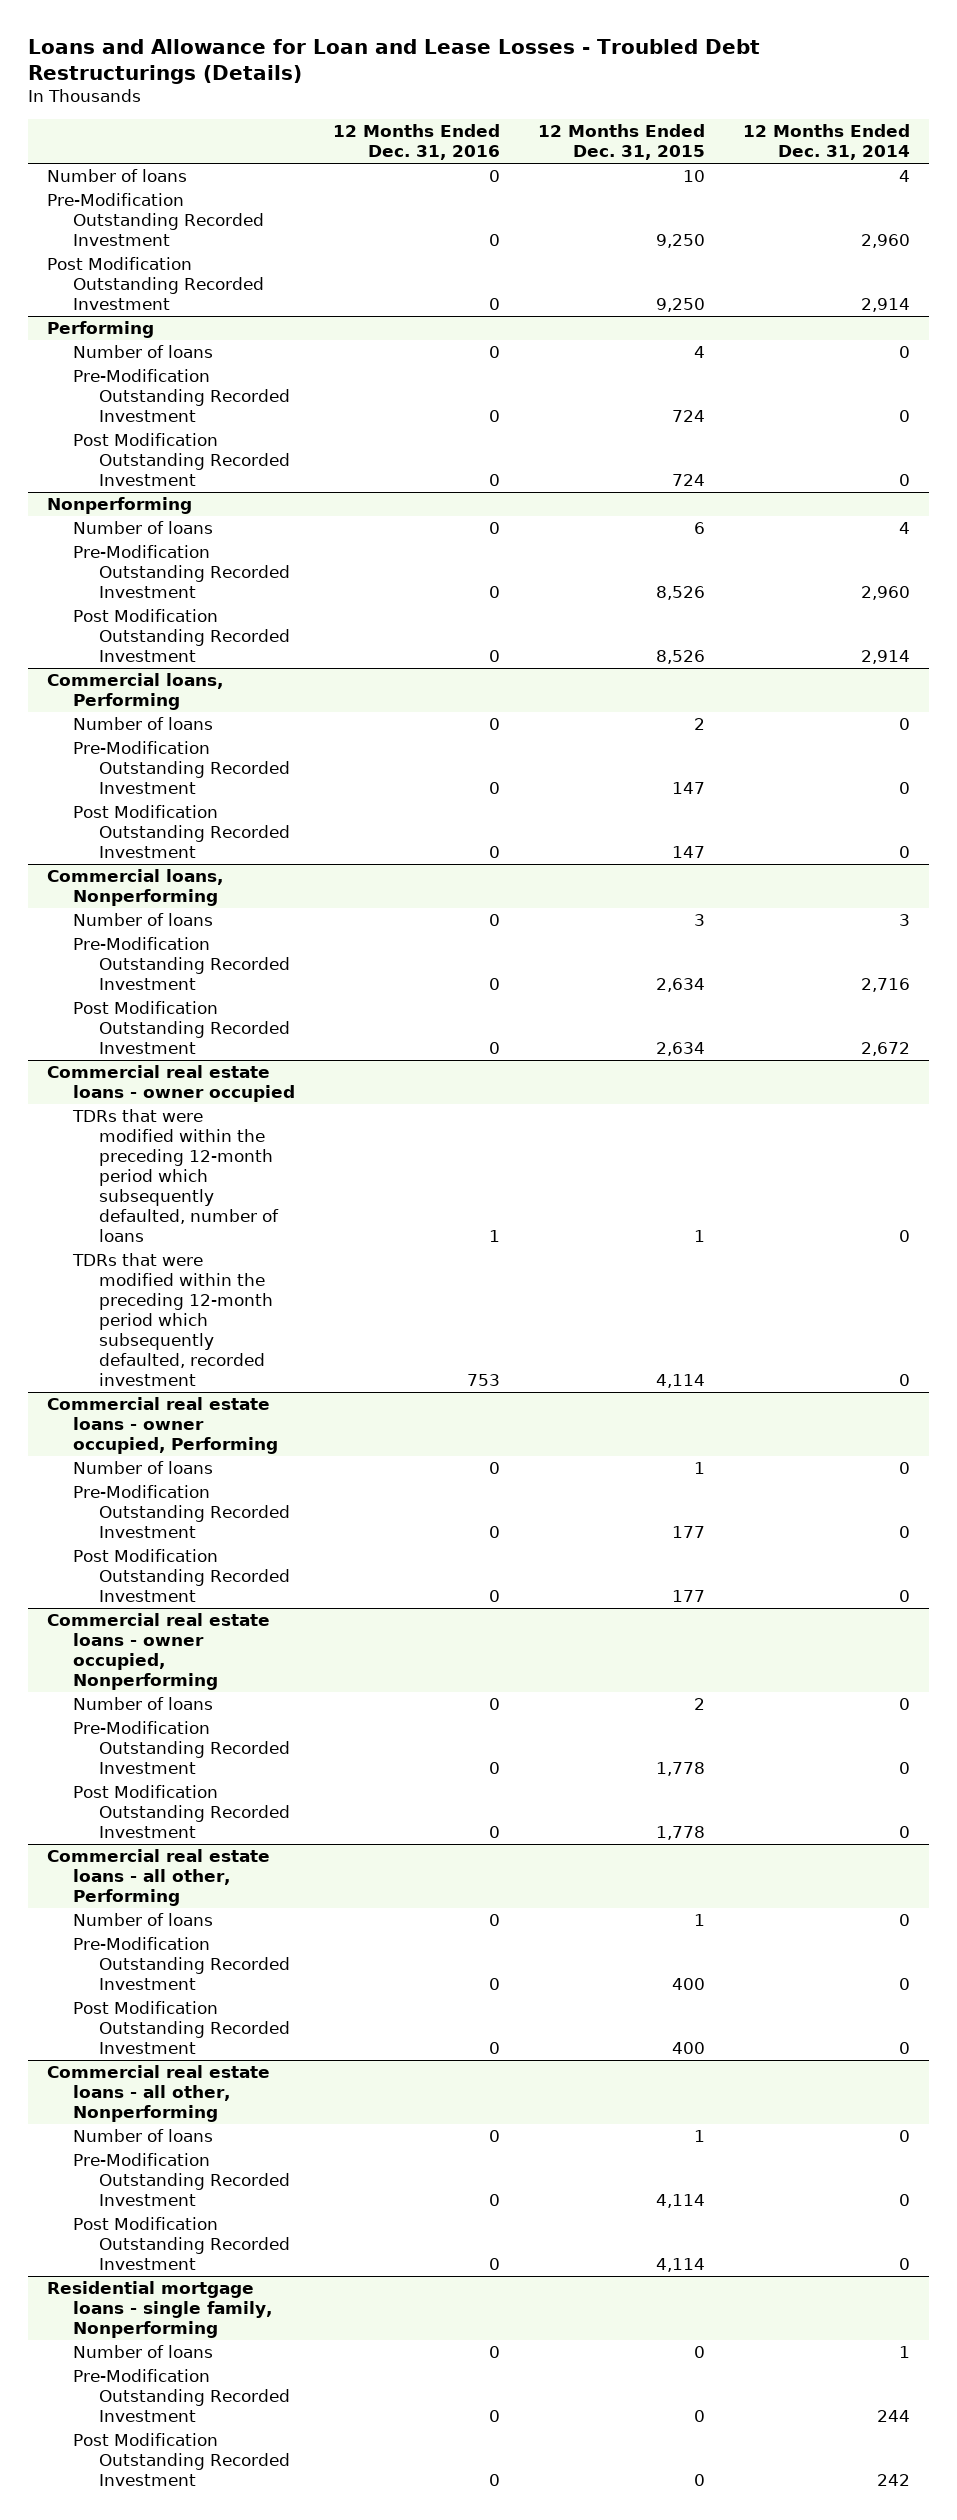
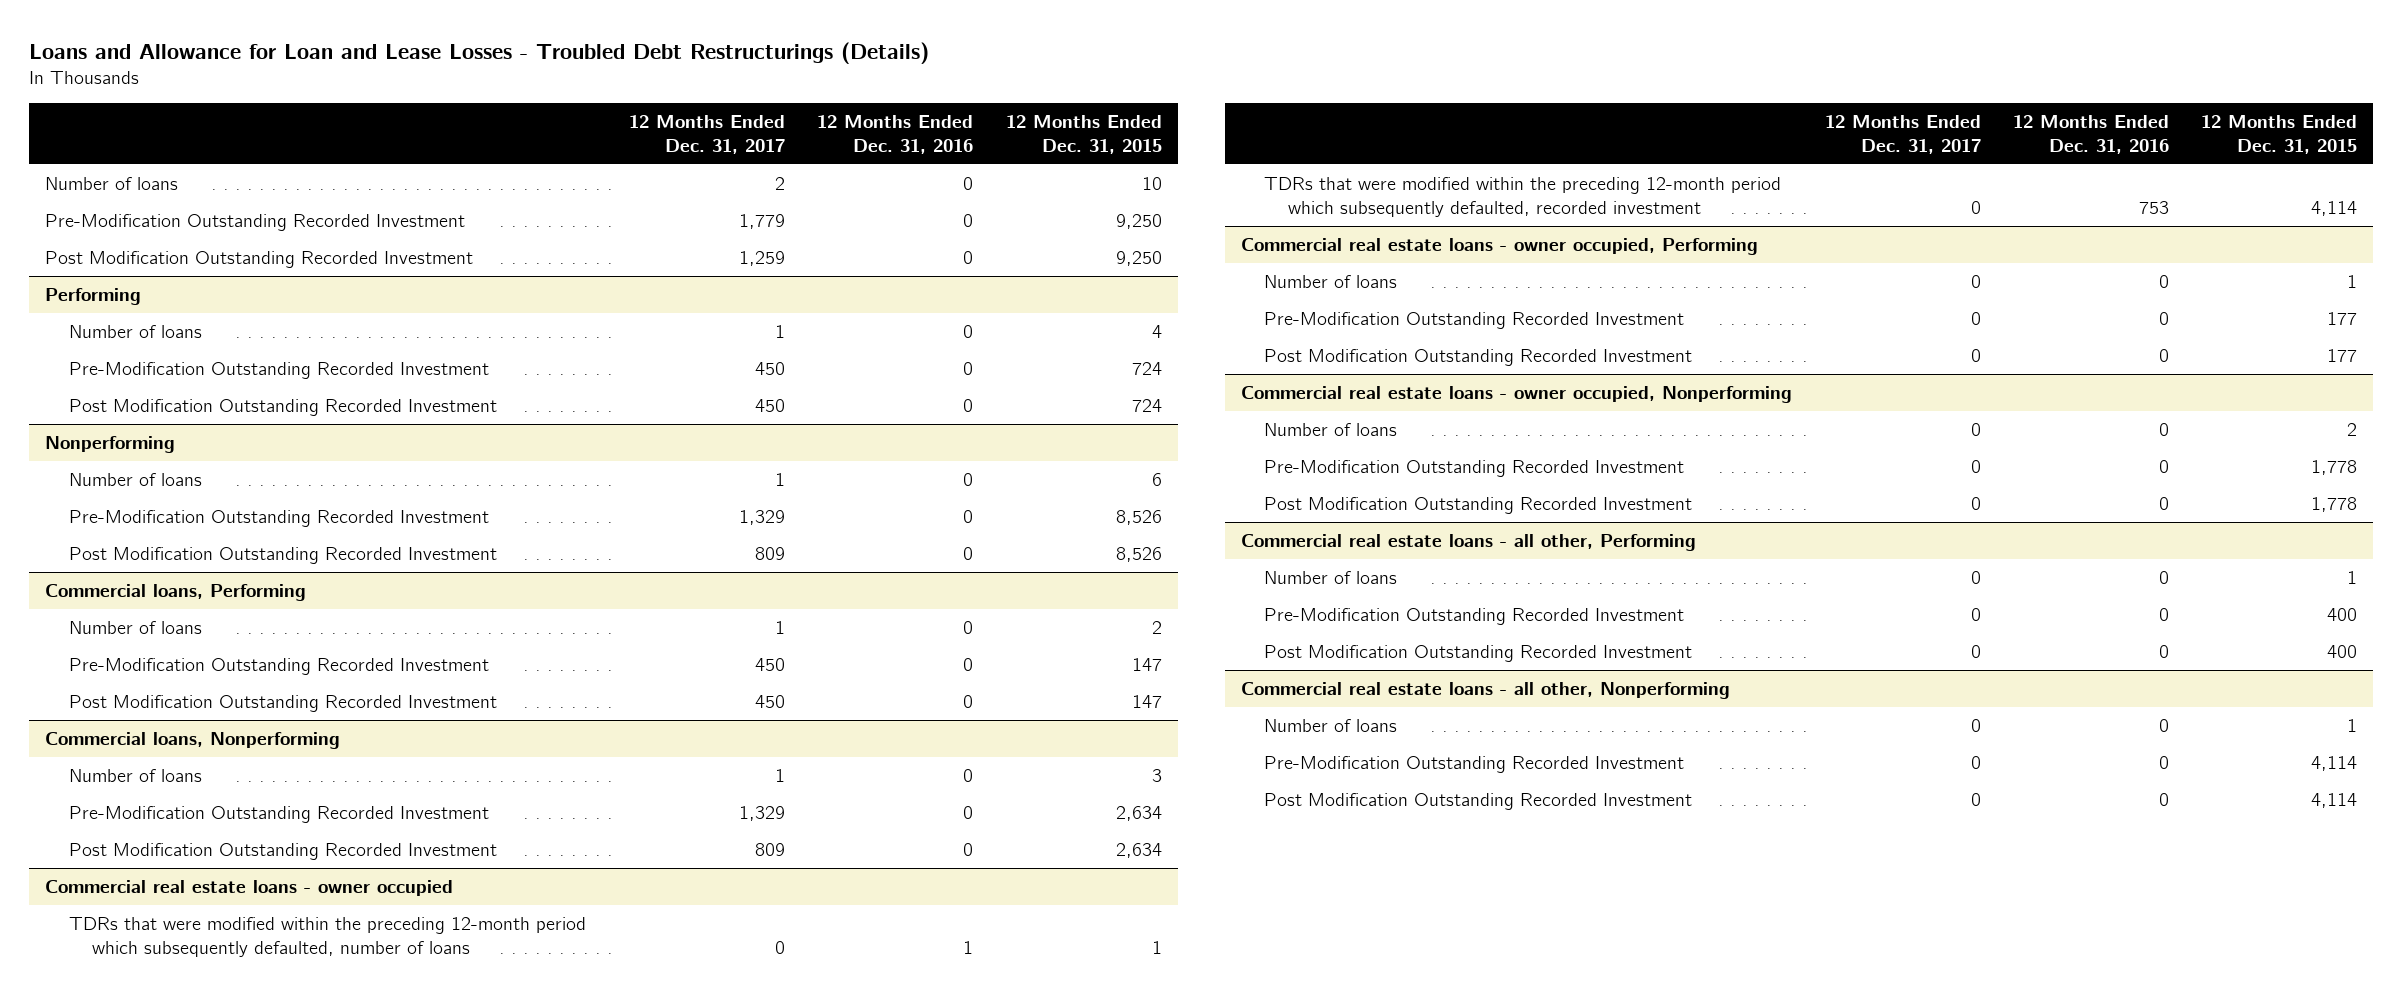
[743,124,911,161] 12 Months Ended Dec. 31, 2014 -> none
none -> [628,115,785,154] 12 Months Ended Dec. 31, 2017
[46,2281,272,2339] Residential mortgage loans - single family, Nonperforming -> none
[72,2345,213,2359] Number of loans -> none
[72,2369,290,2423] Pre-Modification Outstanding Recorded Investment -> none
[72,2433,290,2487] Post Modification Outstanding Recorded Investment -> none

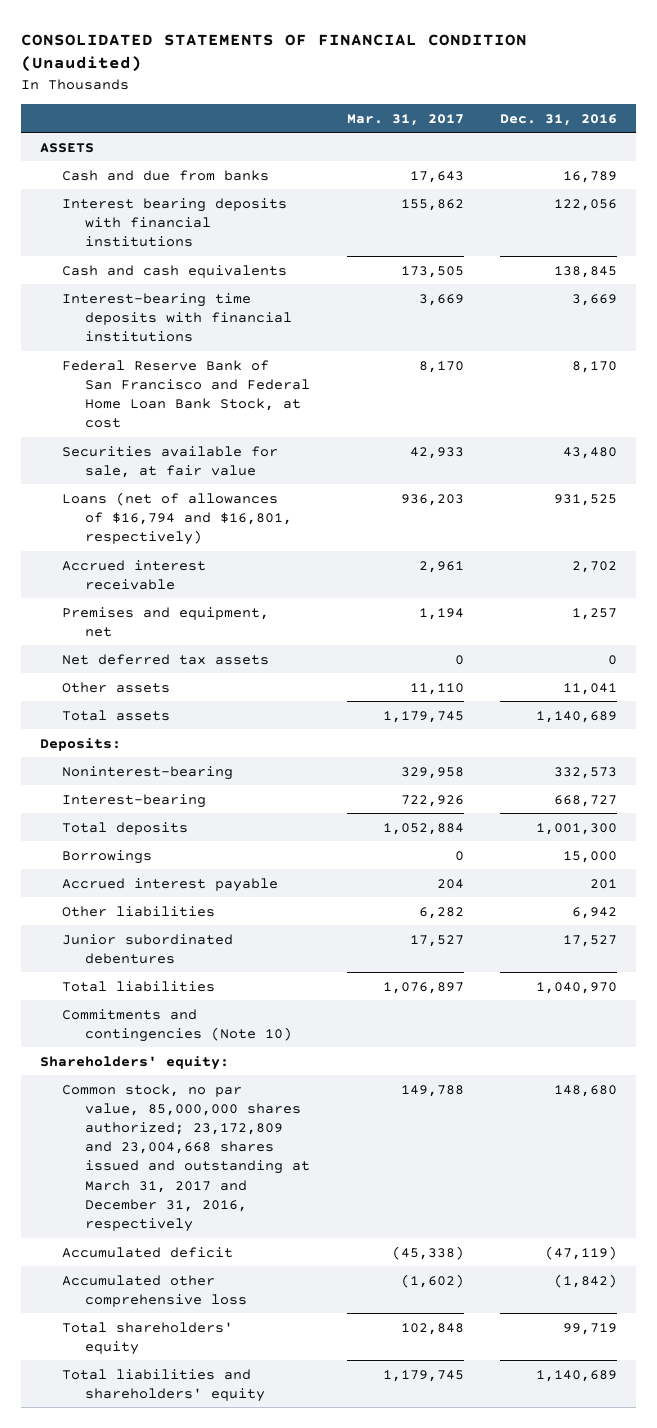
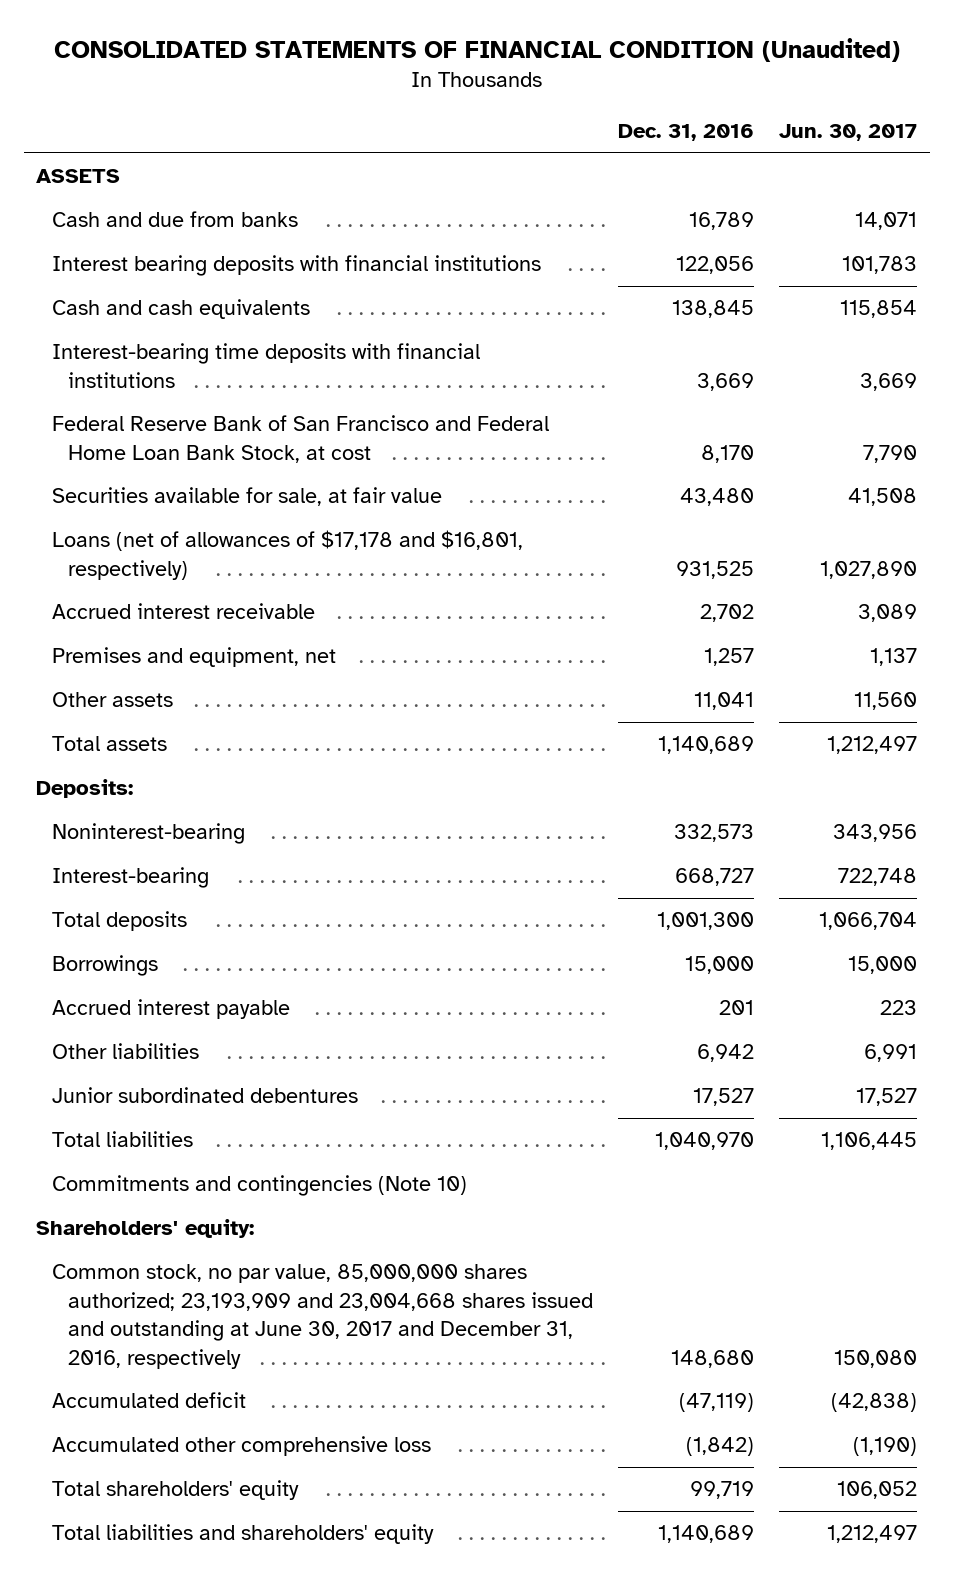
[346,113,464,126] Mar. 31, 2017 -> none
none -> [779,124,918,142] Jun. 30, 2017
[62,491,292,545] Loans (net of allowances of $16,794 and $16,801, respectively) -> [52,530,524,580] Loans (net of allowances of $17,178 and $16,801, respectively)
[62,653,270,665] Net deferred tax assets -> none
[62,1083,310,1232] Common stock, no par value, 85,000,000 shares authorized; 23,172,809 and 23,004,668 shares issued and outstanding at March 31, 2017 and December 31, 2016, respectively -> [52,1264,594,1369] Common stock, no par value, 85,000,000 shares authorized; 23,193,909 and 23,004,668 shares issued and outstanding at June 30, 2017 and December 31, 2016, respectively

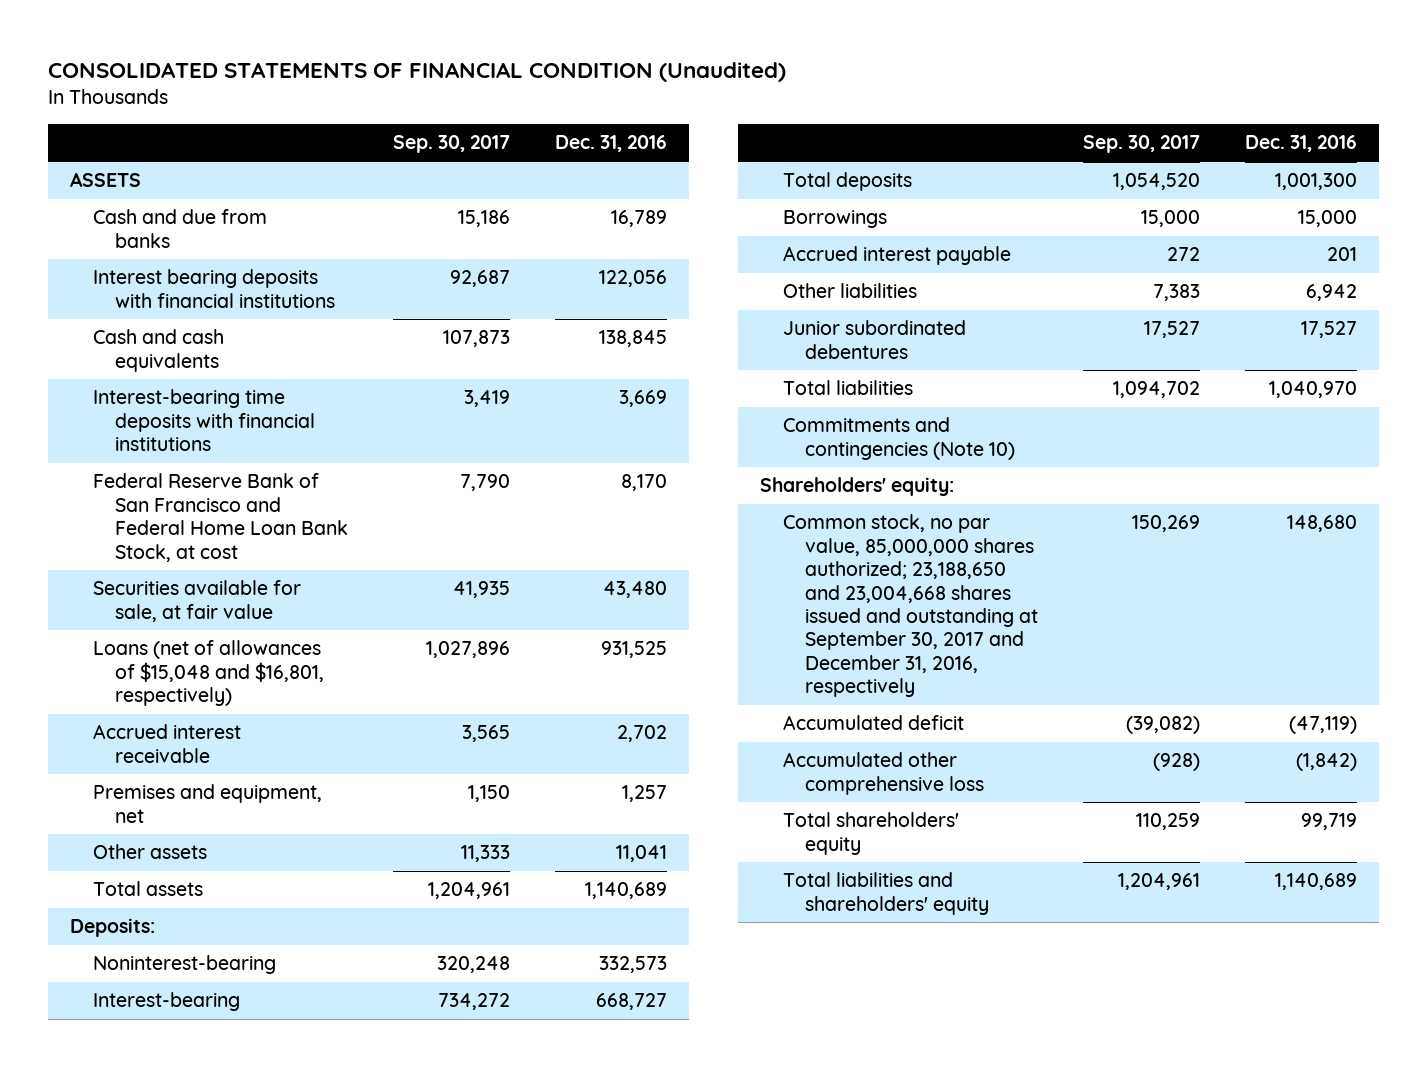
[779,124,918,142] Jun. 30, 2017 -> none
none -> [392,135,510,154] Sep. 30, 2017
[52,530,524,580] Loans (net of allowances of $17,178 and $16,801, respectively) -> [92,640,325,707] Loans (net of allowances of $15,048 and $16,801, respectively)
[52,1264,594,1369] Common stock, no par value, 85,000,000 shares authorized; 23,193,909 and 23,004,668 shares issued and outstanding at June 30, 2017 and December 31, 2016, respectively -> [782,514,1039,698] Common stock, no par value, 85,000,000 shares authorized; 23,188,650 and 23,004,668 shares issued and outstanding at September 30, 2017 and December 31, 2016, respectively

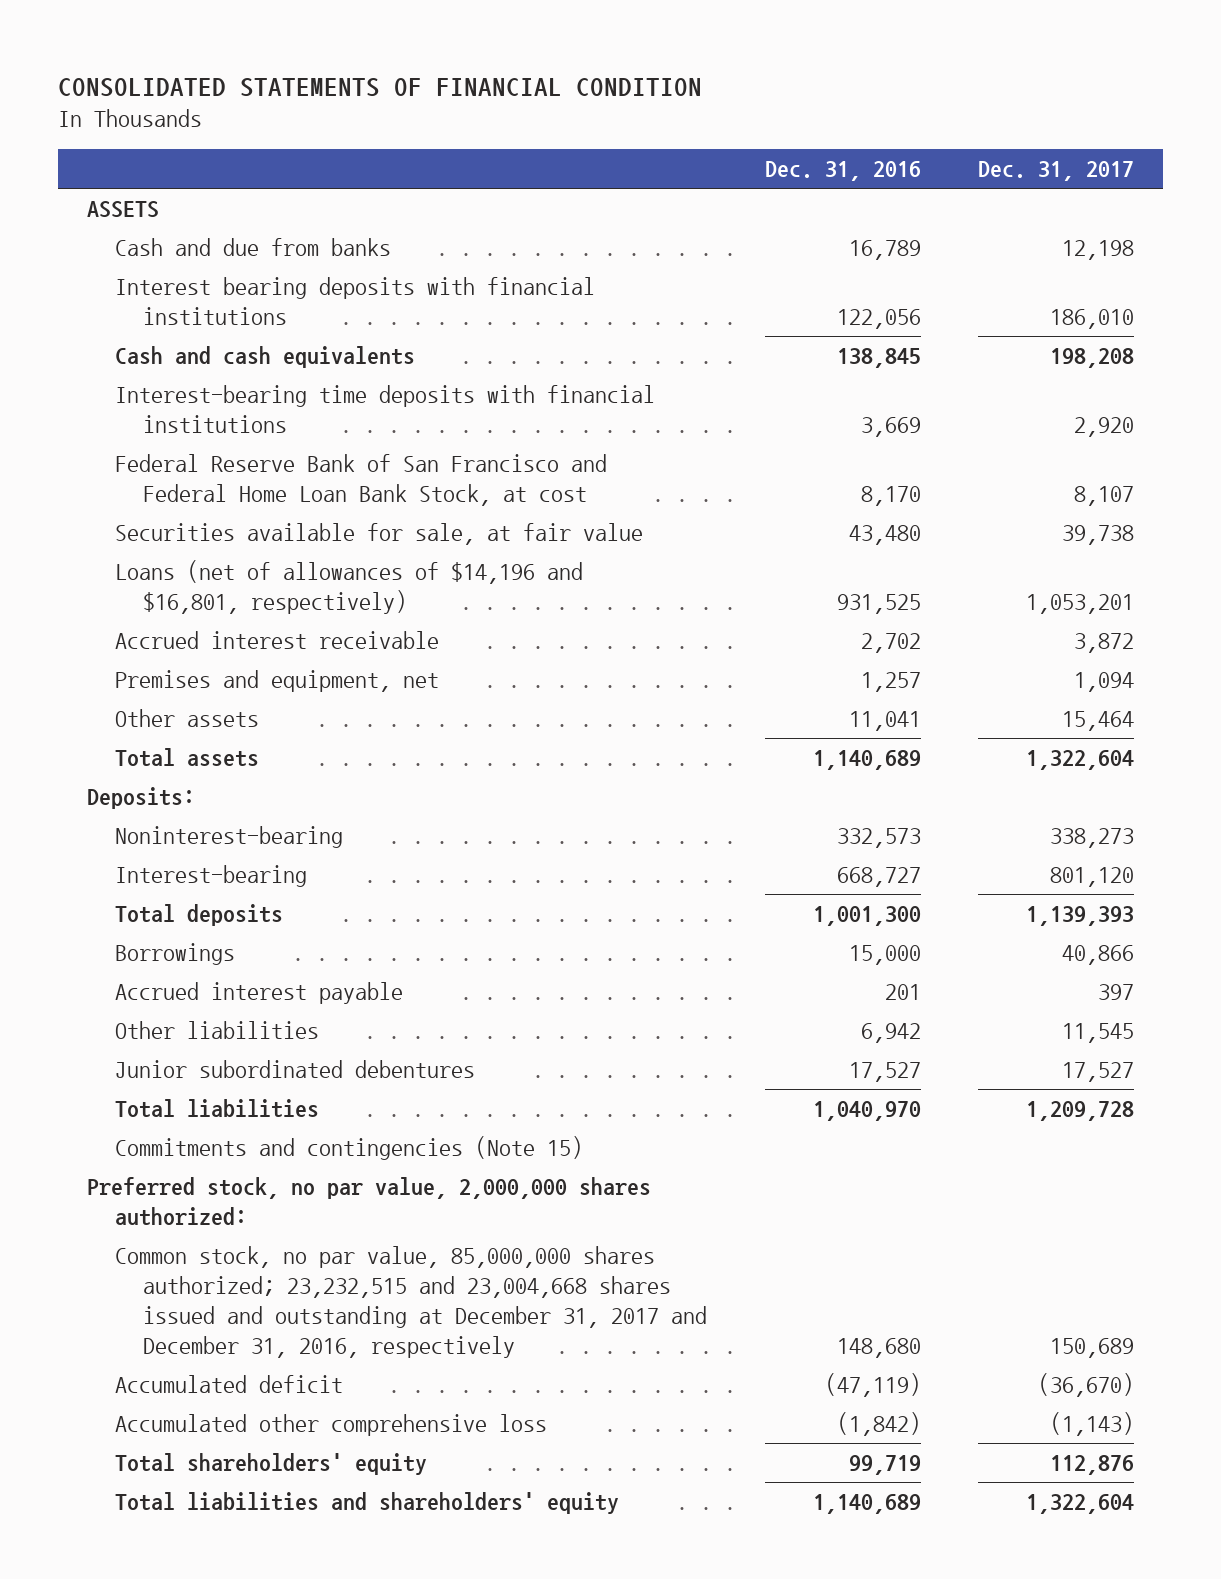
[47,62,786,83] CONSOLIDATED STATEMENTS OF FINANCIAL CONDITION (Unaudited) -> [58,77,703,97] CONSOLIDATED STATEMENTS OF FINANCIAL CONDITION
[392,135,510,154] Sep. 30, 2017 -> none
none -> [978,161,1135,182] Dec. 31, 2017
[92,640,325,707] Loans (net of allowances of $15,048 and $16,801, respectively) -> [115,559,584,614] Loans (net of allowances of $14,196 and $16,801, respectively)
[760,477,955,497] Shareholders' equity: -> none
[782,417,1016,460] Commitments and contingencies (Note 10) -> [115,1135,584,1160] Commitments and contingencies (Note 15)
none -> [87,1176,652,1226] Preferred stock, no par value, 2,000,000 shares authorized:
[782,514,1039,698] Common stock, no par value, 85,000,000 shares authorized; 23,188,650 and 23,004,668 shares issued and outstanding at September 30, 2017 and December 31, 2016, respectively -> [115,1245,708,1358] Common stock, no par value, 85,000,000 shares authorized; 23,232,515 and 23,004,668 shares issued and outstanding at December 31, 2017 and December 31, 2016, respectively

